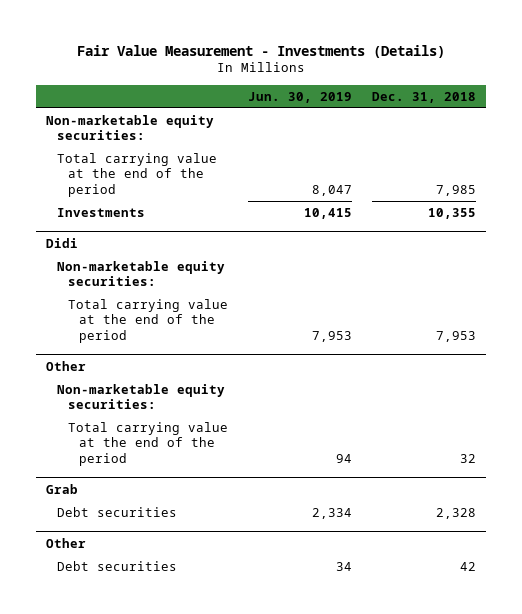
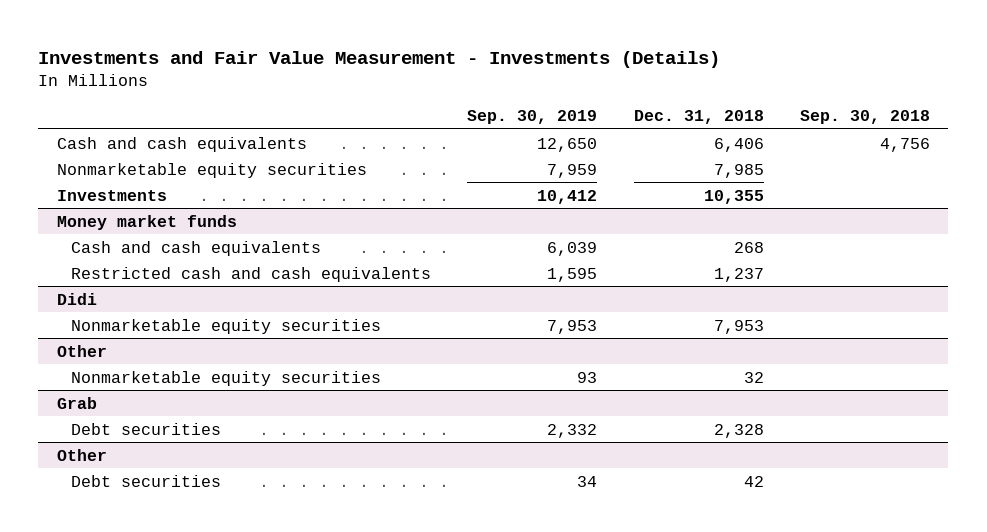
[76,44,445,58] Fair Value Measurement - Investments (Details) -> [38,50,721,68] Investments and Fair Value Measurement - Investments (Details)
[248,91,353,103] Jun. 30, 2019 -> none
none -> [467,110,598,125] Sep. 30, 2019
none -> [800,110,931,125] Sep. 30, 2018
[46,114,215,141] Non-marketable equity securities: -> none
none -> [56,136,307,152] Cash and cash equivalents
[57,152,218,197] Total carrying value at the end of the period -> [56,162,367,178] Nonmarketable equity securities
none -> [56,214,237,230] Money market funds
none -> [70,240,321,256] Cash and cash equivalents
none -> [70,266,431,282] Restricted cash and cash equivalents
[57,260,226,287] Non-marketable equity securities: -> none
[68,298,229,343] Total carrying value at the end of the period -> [70,318,381,334] Nonmarketable equity securities
[57,383,226,410] Non-marketable equity securities: -> none
[68,421,229,466] Total carrying value at the end of the period -> [70,370,381,386] Nonmarketable equity securities

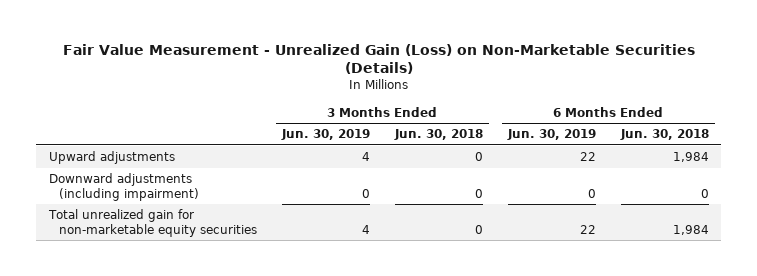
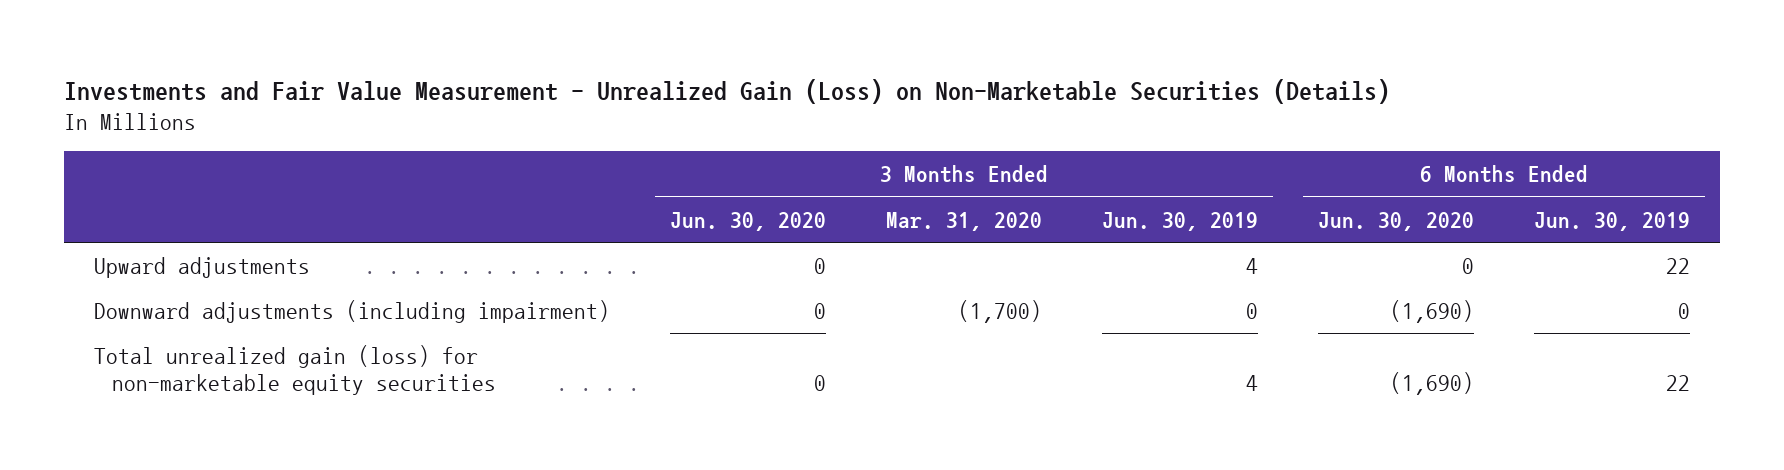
[62,43,695,75] Fair Value Measurement - Unrealized Gain (Loss) on Non-Marketable Securities (Details) -> [63,78,1390,104] Investments and Fair Value Measurement - Unrealized Gain (Loss) on Non-Marketable Securities (Details)
[393,129,483,141] Jun. 30, 2018 -> none
[619,129,709,141] Jun. 30, 2018 -> none
none -> [669,211,826,231] Jun. 30, 2020
none -> [885,211,1042,231] Mar. 31, 2020
none -> [1318,211,1475,231] Jun. 30, 2020
[47,209,258,237] Total unrealized gain for non-marketable equity securities -> [93,344,496,396] Total unrealized gain (loss) for non-marketable equity securities

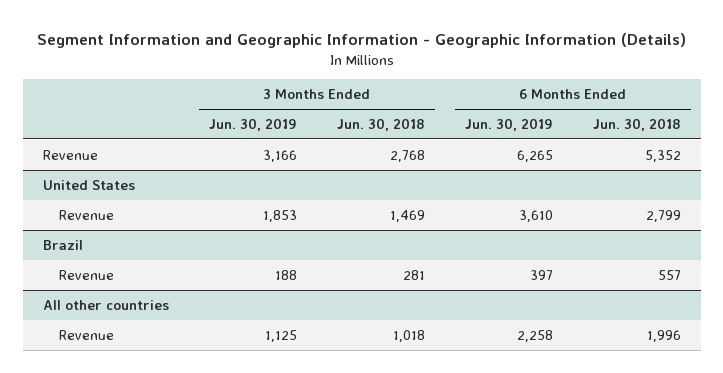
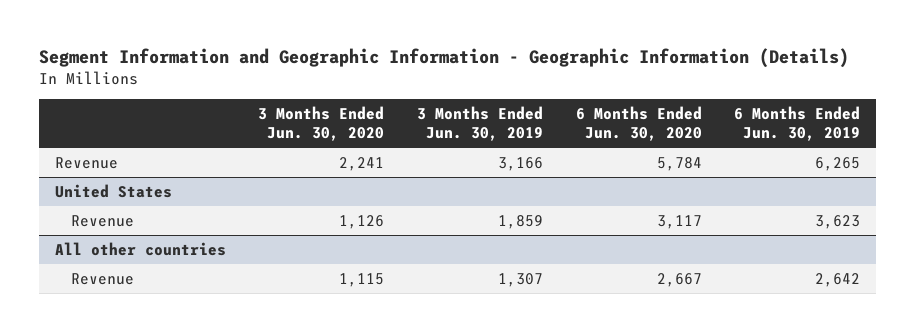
[336,117,425,131] Jun. 30, 2018 -> none
[592,117,681,131] Jun. 30, 2018 -> none
none -> [258,106,385,142] 3 Months Ended Jun. 30, 2020
none -> [575,106,702,142] 6 Months Ended Jun. 30, 2020
[42,239,83,250] Brazil -> none
[59,269,115,280] Revenue -> none
[262,209,297,222] 1,853 -> [497,214,543,229] 1,859
[518,209,553,222] 3,610 -> [815,214,861,229] 3,623
[264,329,297,342] 1,125 -> [497,272,543,287] 1,307
[516,329,553,342] 2,258 -> [815,272,861,287] 2,642

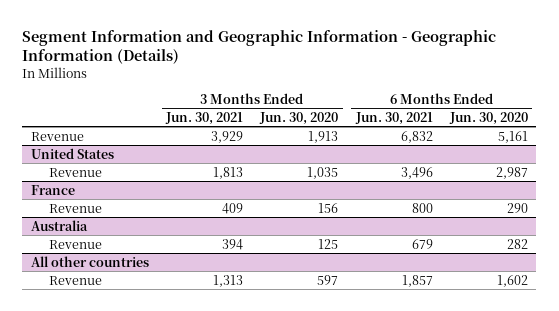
[416,106,543,142] 3 Months Ended Jun. 30, 2019 -> none
[734,106,861,142] 6 Months Ended Jun. 30, 2019 -> none
none -> [165,111,244,125] Jun. 30, 2021
none -> [354,111,433,125] Jun. 30, 2021
[339,156,385,171] 2,241 -> [308,130,339,143] 1,913
[656,156,702,171] 5,784 -> [497,130,528,143] 5,161
[339,214,385,229] 1,126 -> [307,166,339,179] 1,035
[656,214,702,229] 3,117 -> [495,166,528,179] 2,987
none -> [30,184,75,195] France
none -> [49,203,103,213] Revenue
none -> [30,219,88,231] Australia
none -> [49,239,103,249] Revenue
[339,272,385,287] 1,115 -> [317,274,339,285] 597
[656,272,702,287] 2,667 -> [496,274,528,287] 1,602

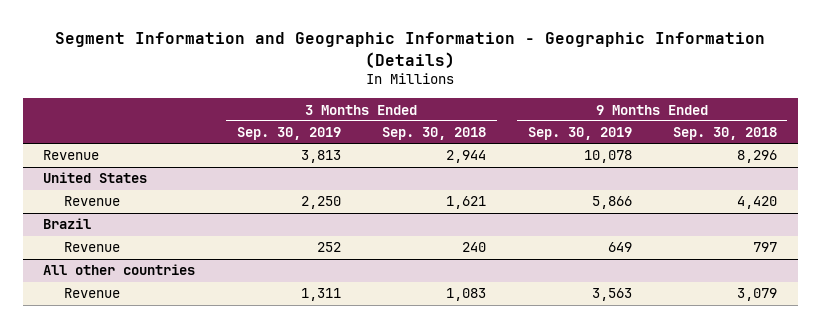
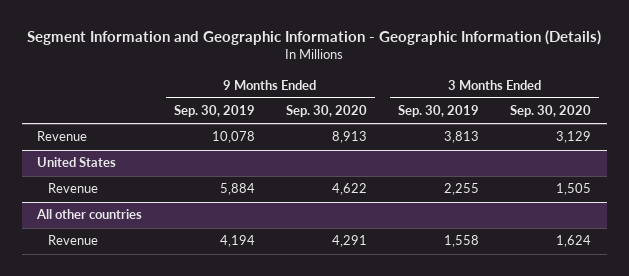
[382,127,487,141] Sep. 30, 2018 -> none
[672,127,777,141] Sep. 30, 2018 -> none
none -> [285,105,367,118] Sep. 30, 2020
none -> [510,105,592,118] Sep. 30, 2020
[43,218,92,230] Brazil -> none
[64,242,121,253] Revenue -> none
[300,196,341,210] 2,250 -> [444,183,480,196] 2,255
[591,196,632,210] 5,866 -> [219,183,255,196] 5,884
[300,288,341,302] 1,311 -> [444,235,480,248] 1,558
[591,288,632,302] 3,563 -> [219,235,255,248] 4,194

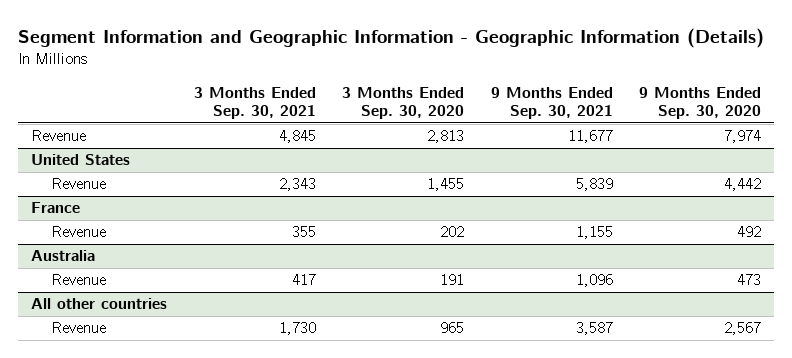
[173,105,255,118] Sep. 30, 2019 -> none
[398,105,480,118] Sep. 30, 2019 -> none
none -> [193,86,316,120] 3 Months Ended Sep. 30, 2021
none -> [490,86,613,120] 9 Months Ended Sep. 30, 2021
[331,131,367,144] 8,913 -> [724,130,762,144] 7,974
[556,131,592,144] 3,129 -> [427,130,465,144] 2,813
[331,183,367,196] 4,622 -> [724,178,762,192] 4,442
[556,183,592,196] 1,505 -> [427,178,465,192] 1,455
none -> [31,202,81,214] France
none -> [51,226,107,238] Revenue
none -> [31,250,96,262] Australia
none -> [51,274,107,286] Revenue
[331,235,367,248] 4,291 -> [724,322,762,336] 2,567
[556,235,592,248] 1,624 -> [440,322,465,334] 965

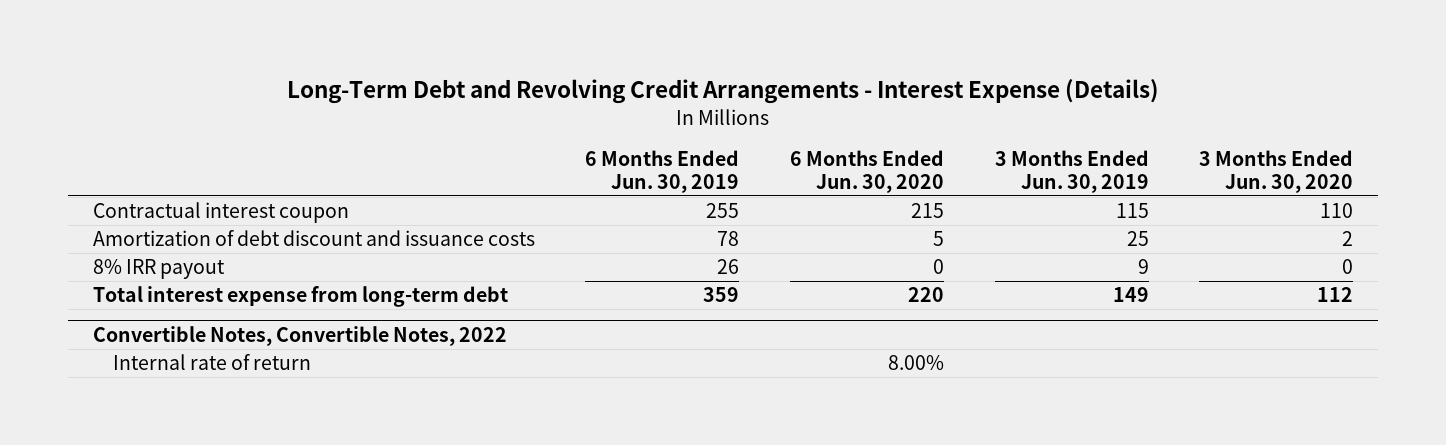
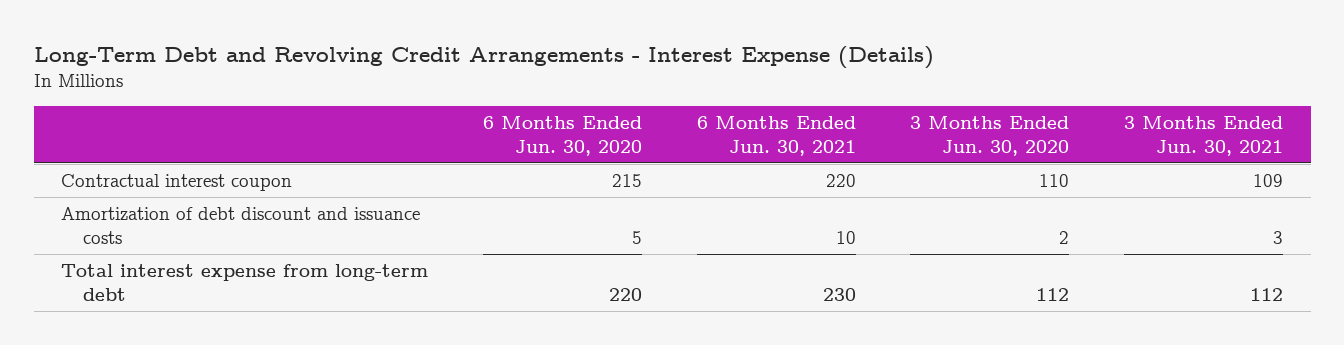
[585,149,740,193] 6 Months Ended Jun. 30, 2019 -> none
[994,149,1149,193] 3 Months Ended Jun. 30, 2019 -> none
none -> [696,115,856,156] 6 Months Ended Jun. 30, 2021
none -> [1124,115,1284,156] 3 Months Ended Jun. 30, 2021
[92,259,225,280] 8% IRR payout -> none
[92,325,507,346] Convertible Notes, Convertible Notes, 2022 -> none
[113,354,312,371] Internal rate of return -> none

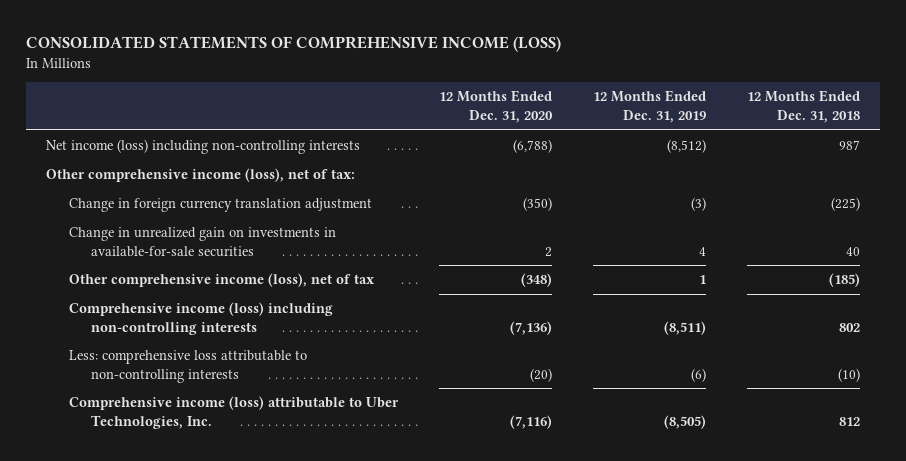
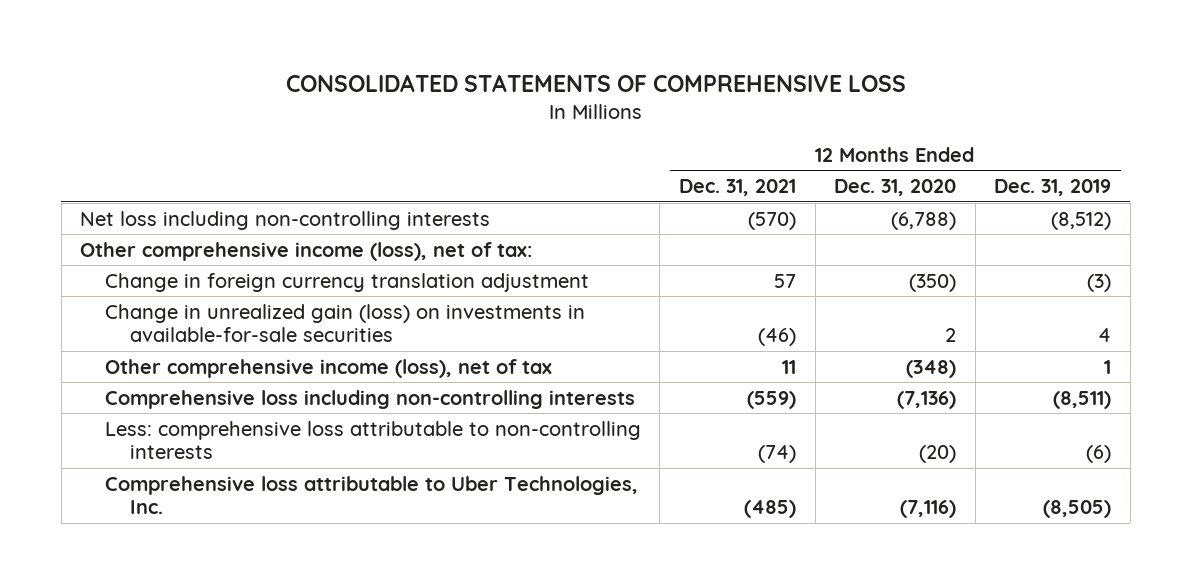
[25,36,561,53] CONSOLIDATED STATEMENTS OF COMPREHENSIVE INCOME (LOSS) -> [285,74,906,93] CONSOLIDATED STATEMENTS OF COMPREHENSIVE LOSS
[746,90,860,123] 12 Months Ended Dec. 31, 2018 -> none
none -> [679,179,797,197] Dec. 31, 2021
[46,139,361,155] Net income (loss) including non-controlling interests -> [80,210,491,230] Net loss including non-controlling interests
[68,227,336,257] Change in unrealized gain on investments in available-for-sale securities -> [104,303,585,343] Change in unrealized gain (loss) on investments in available-for-sale securities
[68,302,333,335] Comprehensive income (loss) including non-controlling interests -> [104,389,635,409] Comprehensive loss including non-controlling interests
[68,396,399,429] Comprehensive income (loss) attributable to Uber Technologies, Inc. -> [104,475,638,515] Comprehensive loss attributable to Uber Technologies, Inc.

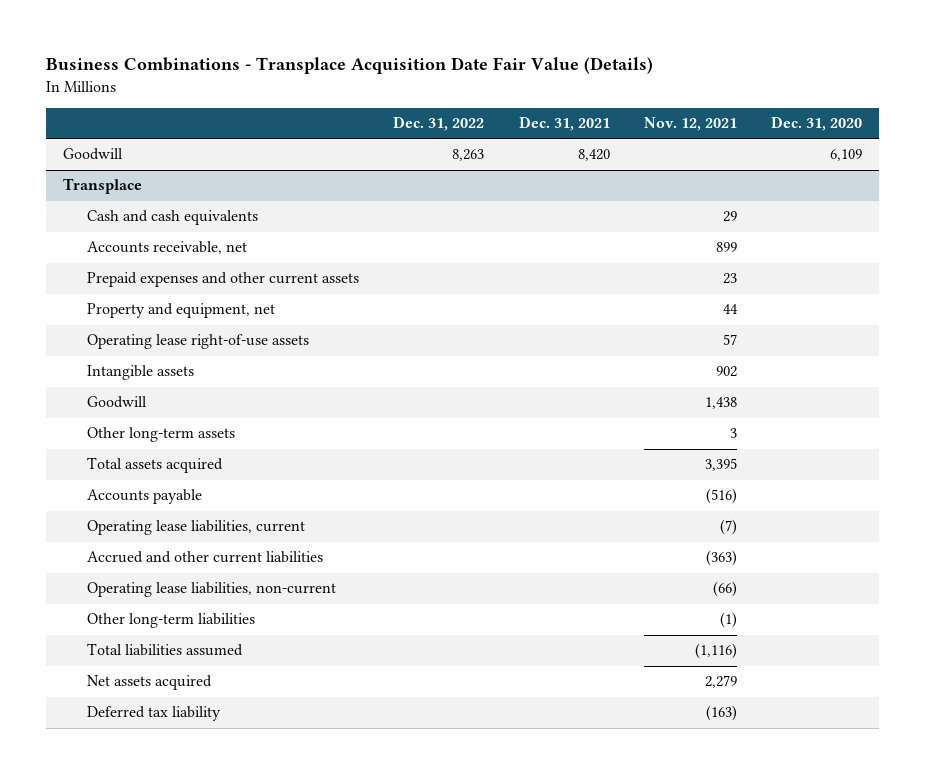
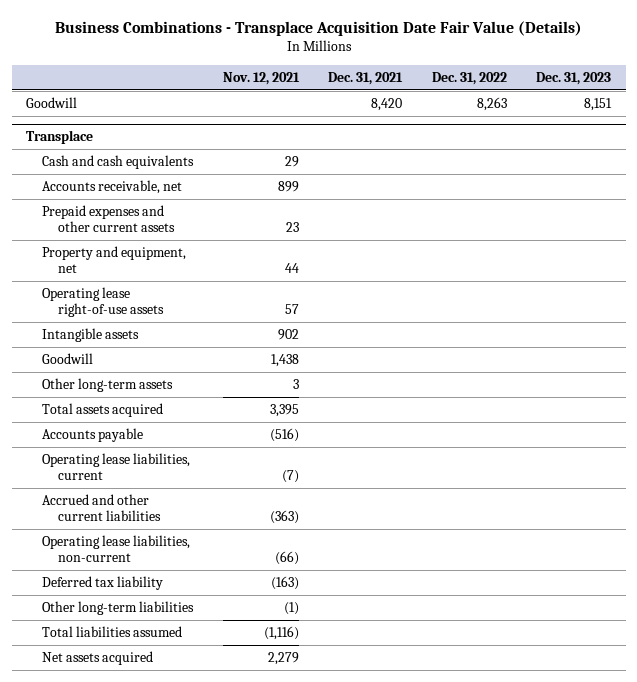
[771,116,863,132] Dec. 31, 2020 -> none
none -> [535,72,611,86] Dec. 31, 2023
[87,706,222,722] Deferred tax liability -> [42,576,164,591] Deferred tax liability

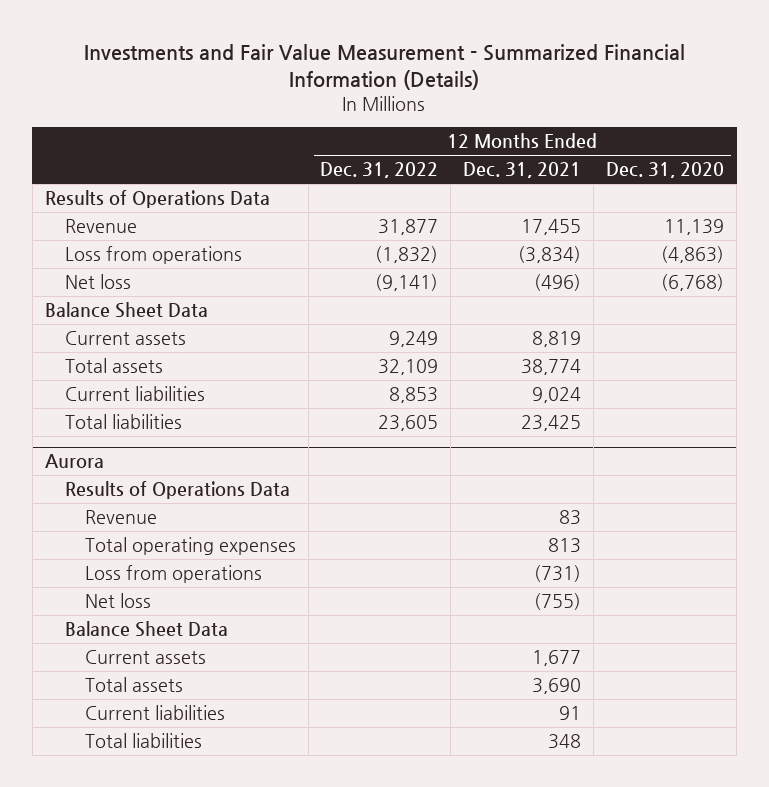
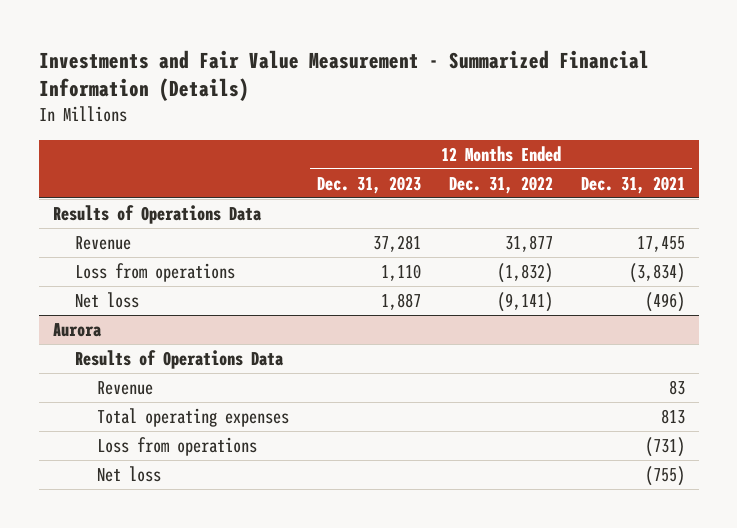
[606,162,725,179] Dec. 31, 2020 -> none
none -> [317,175,422,194] Dec. 31, 2023
[44,302,208,319] Balance Sheet Data -> none
[64,331,186,346] Current assets -> none
[64,358,163,374] Total assets -> none
[64,386,205,402] Current liabilities -> none
[64,414,182,430] Total liabilities -> none
[64,621,228,638] Balance Sheet Data -> none
[84,650,206,665] Current assets -> none
[84,677,183,693] Total assets -> none
[84,705,225,721] Current liabilities -> none
[84,733,202,749] Total liabilities -> none

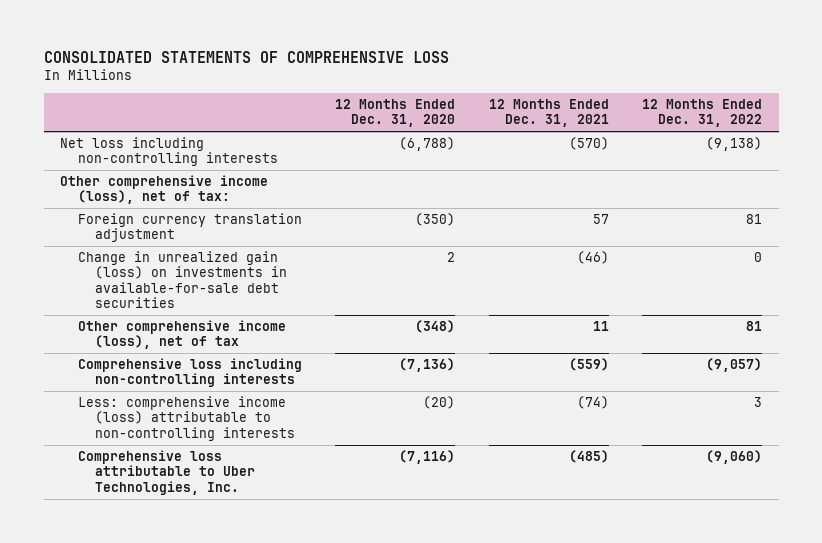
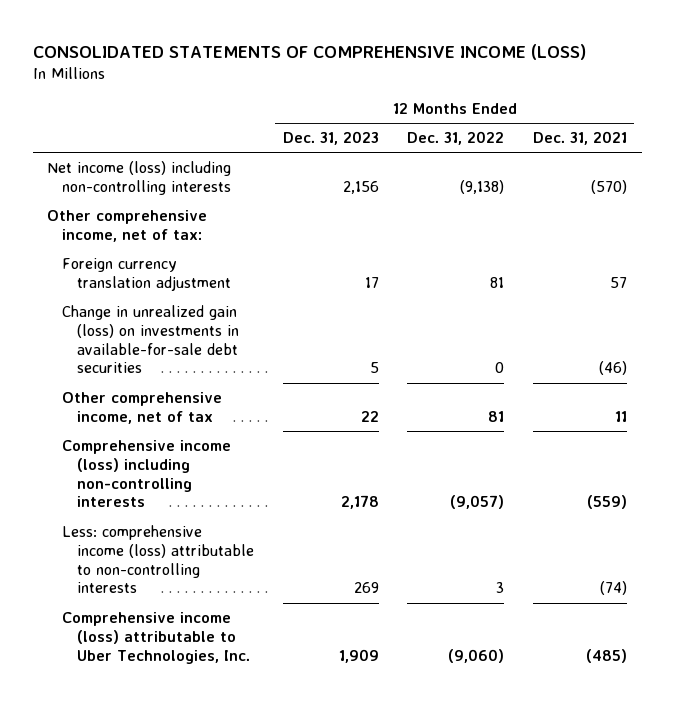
[43,51,449,64] CONSOLIDATED STATEMENTS OF COMPREHENSIVE LOSS -> [33,43,587,60] CONSOLIDATED STATEMENTS OF COMPREHENSIVE INCOME (LOSS)
[335,98,456,128] 12 Months Ended Dec. 31, 2020 -> none
none -> [282,131,379,146] Dec. 31, 2023
[60,136,278,167] Net loss including non-controlling interests -> [47,160,232,195] Net income (loss) including non-controlling interests
[60,174,269,205] Other comprehensive income (loss), net of tax: -> [47,209,208,242] Other comprehensive income, net of tax:
[77,319,286,350] Other comprehensive income (loss), net of tax -> [62,391,223,424] Other comprehensive income, net of tax
[77,357,302,388] Comprehensive loss including non-controlling interests -> [62,439,232,508] Comprehensive income (loss) including non-controlling interests
[77,449,256,495] Comprehensive loss attributable to Uber Technologies, Inc. -> [62,611,250,664] Comprehensive income (loss) attributable to Uber Technologies, Inc.

